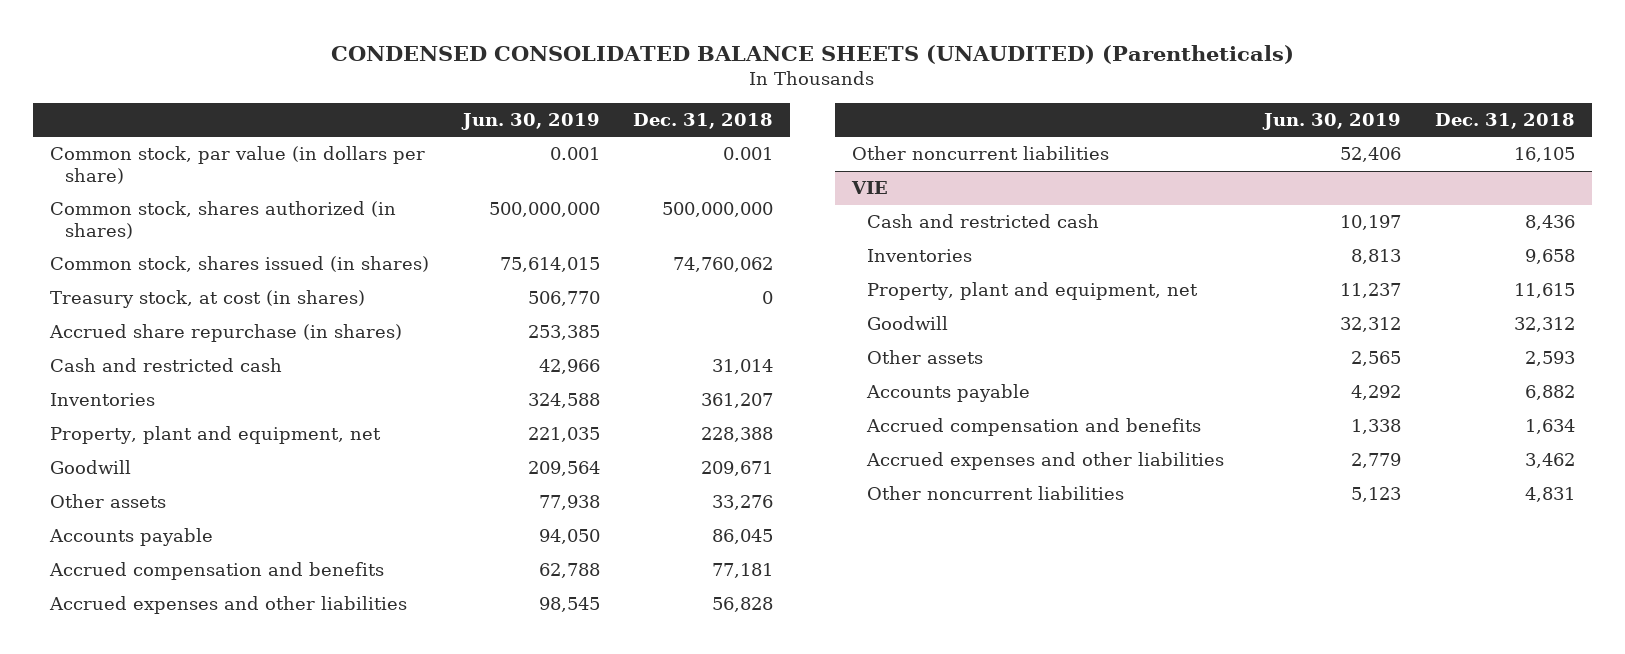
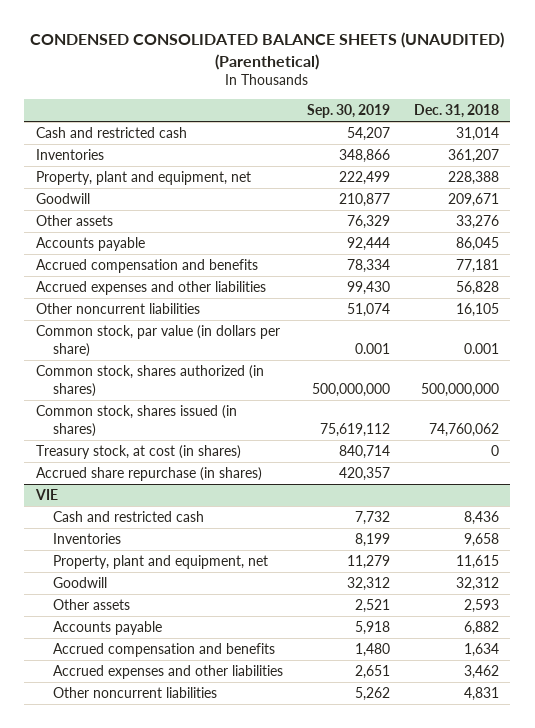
[331,44,1295,64] CONDENSED CONSOLIDATED BALANCE SHEETS (UNAUDITED) (Parentheticals) -> [30,32,505,70] CONDENSED CONSOLIDATED BALANCE SHEETS (UNAUDITED) (Parenthetical)
[460,113,600,131] Jun. 30, 2019 -> none
none -> [306,103,390,118] Sep. 30, 2019
[50,146,426,184] Common stock, par value (in dollars per share) -> [36,325,281,357] Common stock, par value (in dollars per share)
[50,201,397,239] Common stock, shares authorized (in shares) -> [36,365,265,397] Common stock, shares authorized (in shares)
[50,256,430,273] Common stock, shares issued (in shares) -> [36,405,238,437] Common stock, shares issued (in shares)
[50,290,366,309] Treasury stock, at cost (in shares) -> [36,445,242,460] Treasury stock, at cost (in shares)
[49,324,403,343] Accrued share repurchase (in shares) -> [36,467,263,482] Accrued share repurchase (in shares)

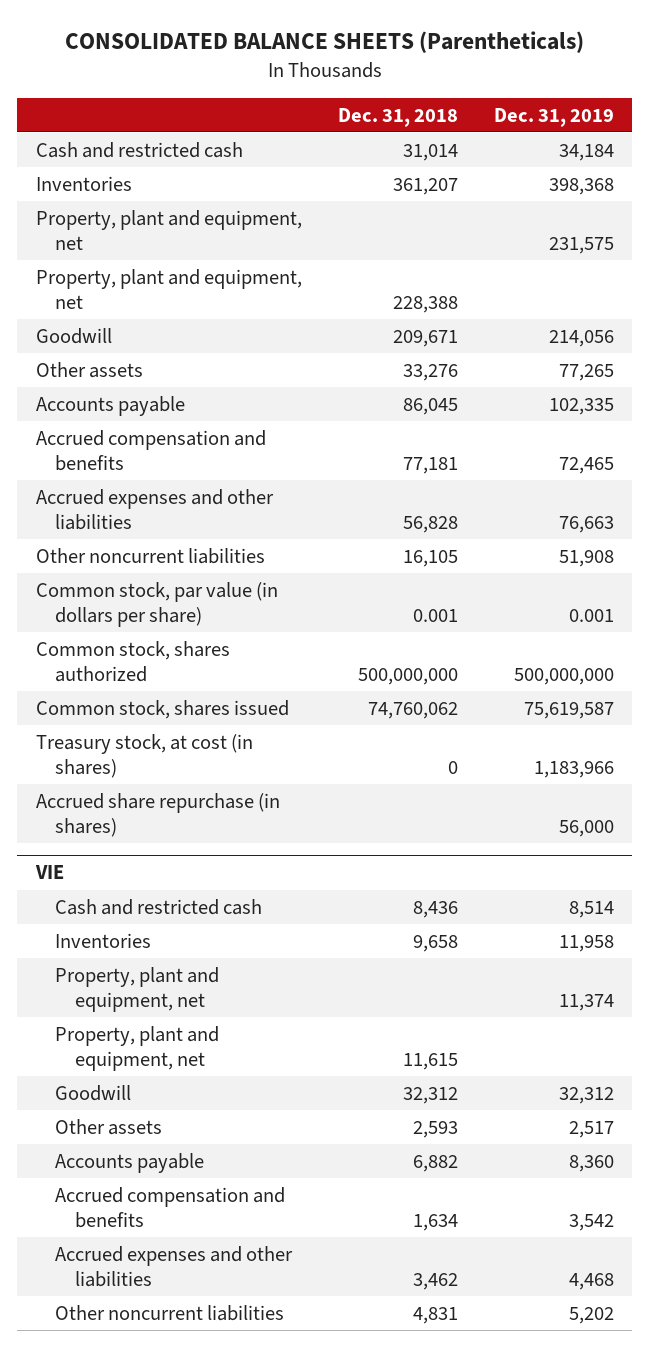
[30,32,505,70] CONDENSED CONSOLIDATED BALANCE SHEETS (UNAUDITED) (Parenthetical) -> [64,31,584,54] CONSOLIDATED BALANCE SHEETS (Parentheticals)
[306,103,390,118] Sep. 30, 2019 -> none
none -> [494,107,615,127] Dec. 31, 2019
none -> [35,209,302,251] Property, plant and equipment, net
[36,365,265,397] Common stock, shares authorized (in shares) -> [35,640,230,683] Common stock, shares authorized
[36,405,238,437] Common stock, shares issued (in shares) -> [35,699,289,719] Common stock, shares issued
none -> [55,966,220,1013] Property, plant and equipment, net

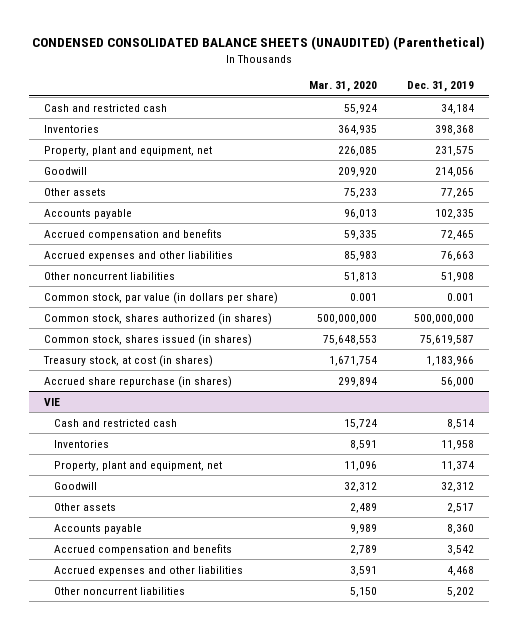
[64,31,584,54] CONSOLIDATED BALANCE SHEETS (Parentheticals) -> [32,36,486,51] CONDENSED CONSOLIDATED BALANCE SHEETS (UNAUDITED) (Parenthetical)
[337,107,458,127] Dec. 31, 2018 -> none
none -> [308,81,377,93] Mar. 31, 2020
[35,268,302,310] Property, plant and equipment, net -> none
[35,640,230,683] Common stock, shares authorized -> [44,312,273,325] Common stock, shares authorized (in shares)
[35,699,289,719] Common stock, shares issued -> [44,333,253,346] Common stock, shares issued (in shares)
[55,1025,220,1072] Property, plant and equipment, net -> none

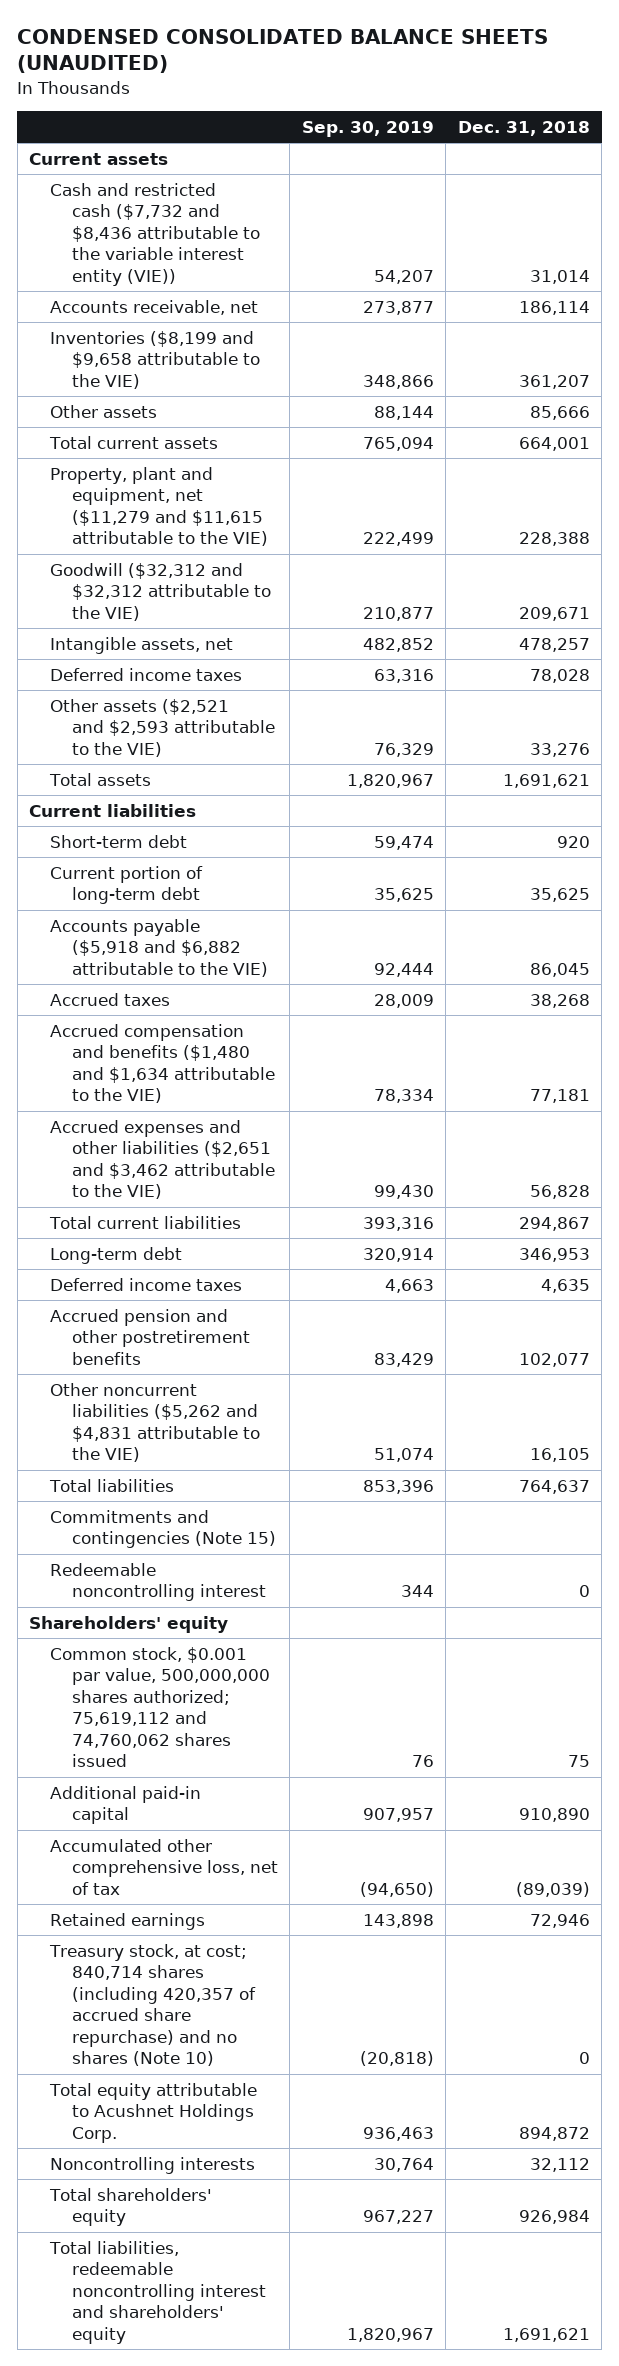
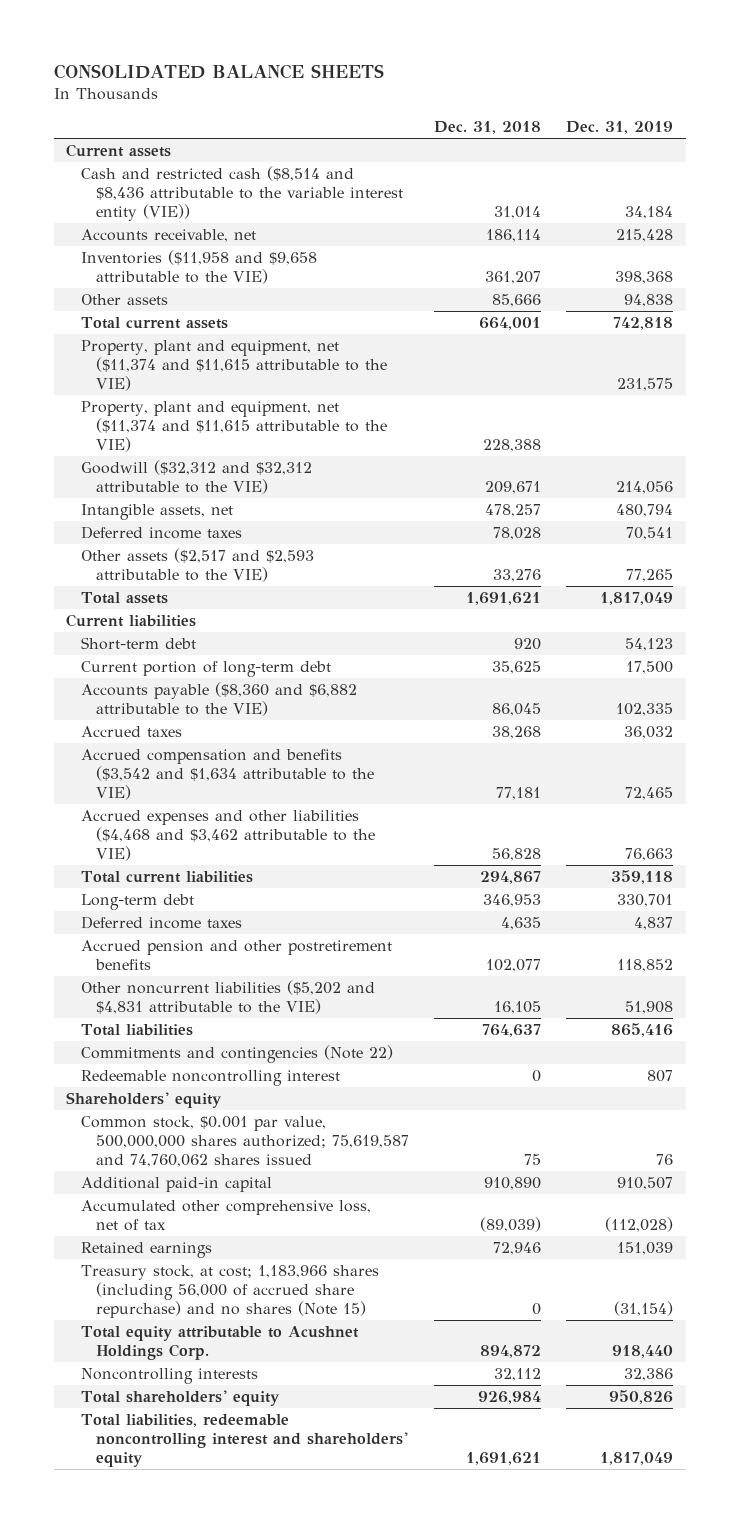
[17,28,549,74] CONDENSED CONSOLIDATED BALANCE SHEETS (UNAUDITED) -> [53,64,384,80] CONSOLIDATED BALANCE SHEETS
[301,120,434,137] Sep. 30, 2019 -> none
none -> [566,121,674,135] Dec. 31, 2019
[50,182,260,286] Cash and restricted cash ($7,732 and $8,436 attributable to the variable interest entity (VIE)) -> [81,165,404,221] Cash and restricted cash ($8,514 and $8,436 attributable to the variable interest entity (VIE))
[50,330,260,389] Inventories ($8,199 and $9,658 attributable to the VIE) -> [81,249,318,284] Inventories ($11,958 and $9,658 attributable to the VIE)
none -> [81,339,388,391] Property, plant and equipment, net ($11,374 and $11,615 attributable to the VIE)
[50,466,268,547] Property, plant and equipment, net ($11,279 and $11,615 attributable to the VIE) -> [81,400,388,452] Property, plant and equipment, net ($11,374 and $11,615 attributable to the VIE)
[50,698,275,757] Other assets ($2,521 and $2,593 attributable to the VIE) -> [81,547,315,582] Other assets ($2,517 and $2,593 attributable to the VIE)
[50,918,268,977] Accounts payable ($5,918 and $6,882 attributable to the VIE) -> [81,681,358,716] Accounts payable ($8,360 and $6,882 attributable to the VIE)
[50,1023,275,1104] Accrued compensation and benefits ($1,480 and $1,634 attributable to the VIE) -> [81,748,375,800] Accrued compensation and benefits ($3,542 and $1,634 attributable to the VIE)
[50,1119,275,1200] Accrued expenses and other liabilities ($2,651 and $3,462 attributable to the VIE) -> [81,809,376,861] Accrued expenses and other liabilities ($4,468 and $3,462 attributable to the VIE)
[50,1382,260,1463] Other noncurrent liabilities ($5,262 and $4,831 attributable to the VIE) -> [81,979,376,1014] Other noncurrent liabilities ($5,202 and $4,831 attributable to the VIE)
[50,1509,276,1549] Commitments and contingencies (Note 15) -> [81,1044,394,1063] Commitments and contingencies (Note 22)
[50,1646,270,1768] Common stock, $0.001 par value, 500,000,000 shares authorized; 75,619,112 and 74,760,062 shares issued -> [81,1115,410,1167] Common stock, $0.001 par value, 500,000,000 shares authorized; 75,619,587 and 74,760,062 shares issued
[49,1943,256,2067] Treasury stock, at cost; 840,714 shares (including 420,357 of accrued share repurchase) and no shares (Note 10) -> [81,1264,380,1318] Treasury stock, at cost; 1,183,966 shares (including 56,000 of accrued share repurchase) and no shares (Note 15)

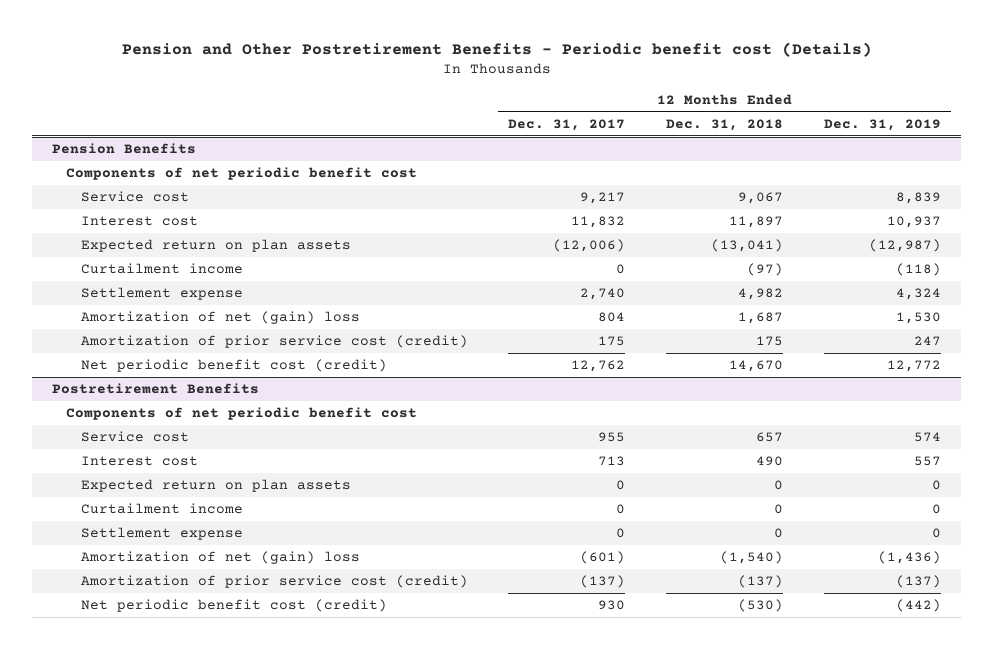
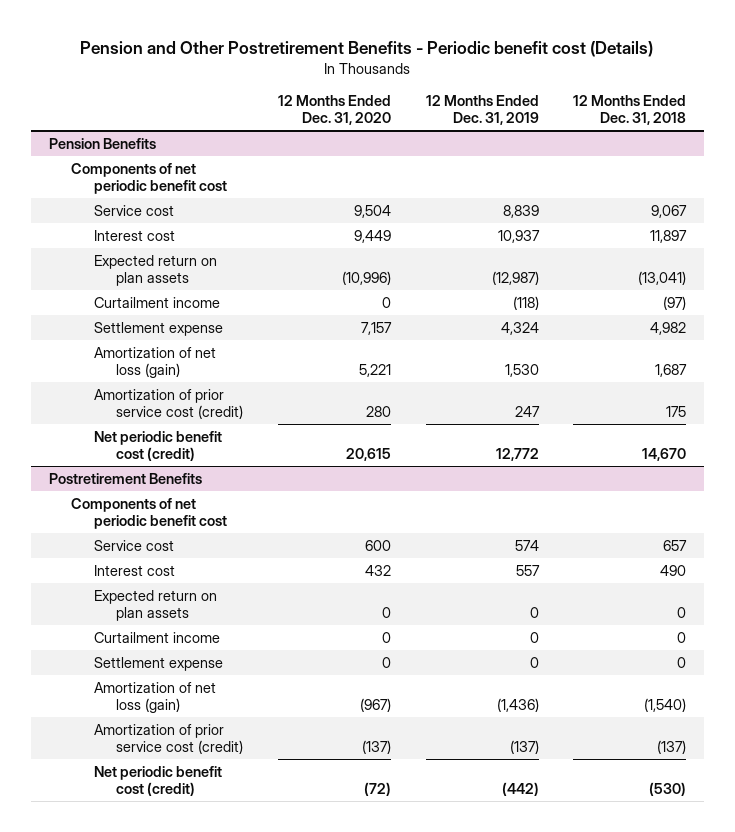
[508,118,626,131] Dec. 31, 2017 -> none
none -> [277,95,391,126] 12 Months Ended Dec. 31, 2020
[80,311,360,325] Amortization of net (gain) loss -> [93,346,216,378] Amortization of net loss (gain)
[80,551,360,565] Amortization of net (gain) loss -> [93,681,216,713] Amortization of net loss (gain)

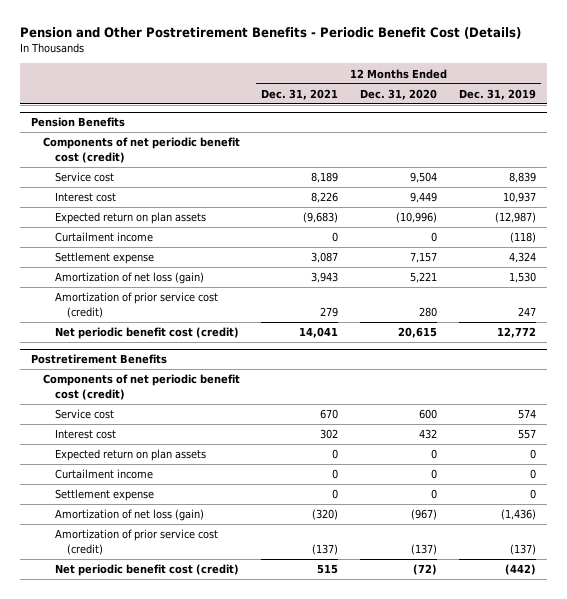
[80,41,654,58] Pension and Other Postretirement Benefits - Periodic benefit cost (Details) -> [19,27,521,40] Pension and Other Postretirement Benefits - Periodic Benefit Cost (Details)
[573,95,687,126] 12 Months Ended Dec. 31, 2018 -> none
none -> [261,88,339,100] Dec. 31, 2021
[71,162,227,194] Components of net periodic benefit cost -> [42,137,240,163] Components of net periodic benefit cost (credit)
[71,497,227,529] Components of net periodic benefit cost -> [42,374,240,400] Components of net periodic benefit cost (credit)

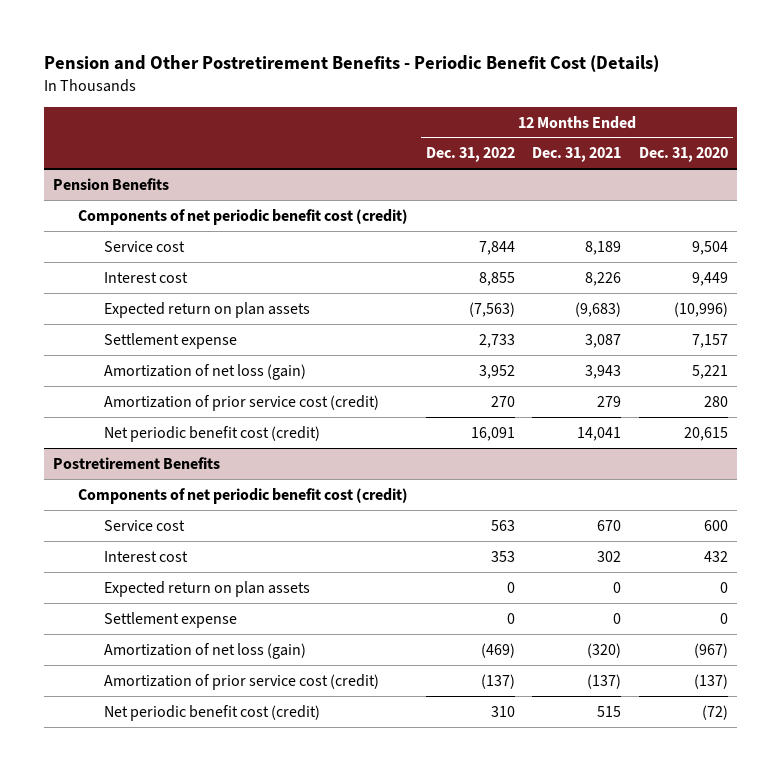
[458,88,536,100] Dec. 31, 2019 -> none
none -> [425,147,515,163] Dec. 31, 2022
[54,232,153,243] Curtailment income -> none
[54,469,153,480] Curtailment income -> none

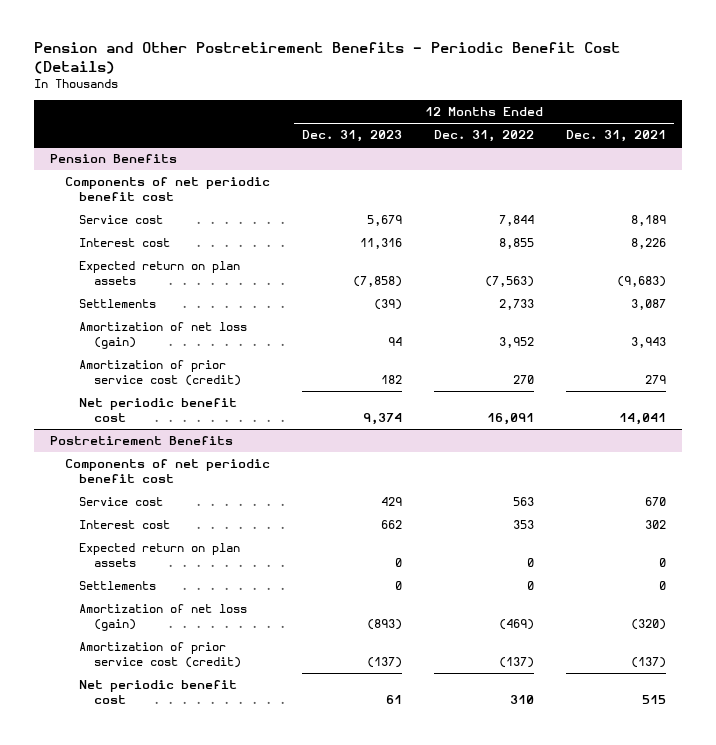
[639,147,729,163] Dec. 31, 2020 -> none
none -> [301,130,402,143] Dec. 31, 2023
[78,208,409,225] Components of net periodic benefit cost (credit) -> [64,177,270,201] Components of net periodic benefit cost
[103,332,237,349] Settlement expense -> [79,299,157,309] Settlements
[103,425,320,442] Net periodic benefit cost (credit) -> [79,398,238,422] Net periodic benefit cost
[78,487,409,504] Components of net periodic benefit cost (credit) -> [64,459,270,483] Components of net periodic benefit cost
[103,611,237,628] Settlement expense -> [79,581,157,591] Settlements
[103,704,320,721] Net periodic benefit cost (credit) -> [79,680,238,704] Net periodic benefit cost

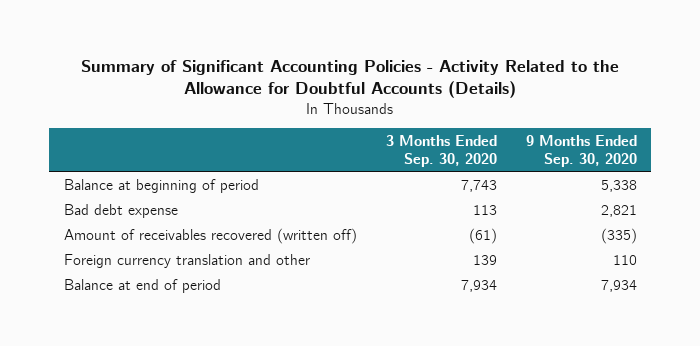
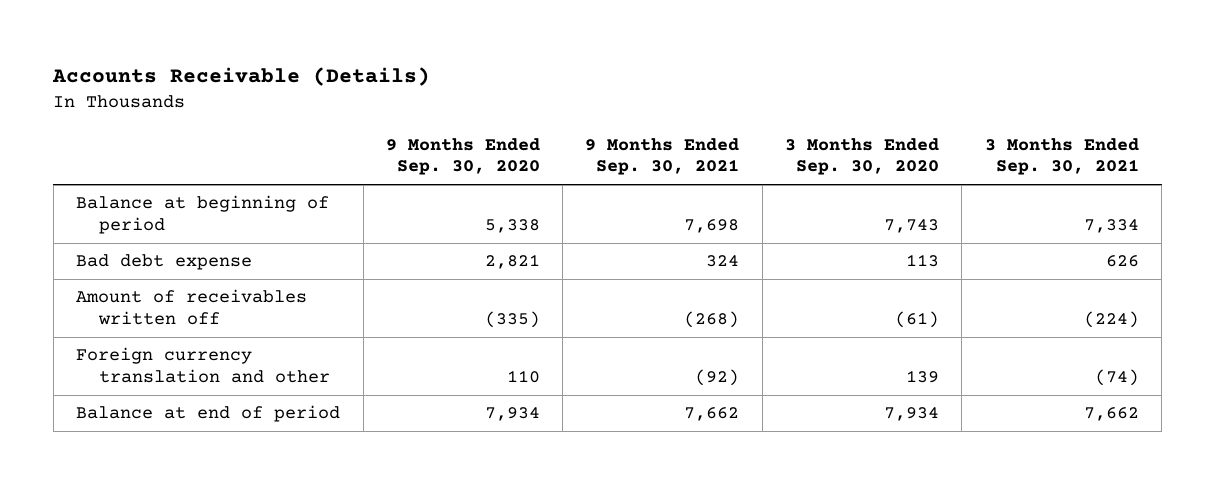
[81,59,620,99] Summary of Significant Accounting Policies - Activity Related to the Allowance for Doubtful Accounts (Details) -> [52,67,431,87] Accounts Receivable (Details)
none -> [585,137,740,176] 9 Months Ended Sep. 30, 2021
none -> [984,137,1139,176] 3 Months Ended Sep. 30, 2021
[63,227,357,244] Amount of receivables recovered (written off) -> [76,289,308,326] Amount of receivables written off

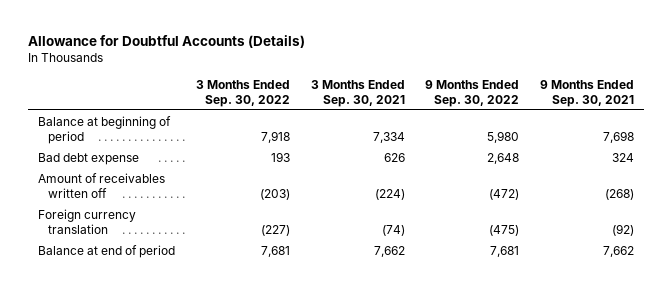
[52,67,431,87] Accounts Receivable (Details) -> [27,35,305,49] Allowance for Doubtful Accounts (Details)
[385,137,540,176] 9 Months Ended Sep. 30, 2020 -> none
[785,137,940,176] 3 Months Ended Sep. 30, 2020 -> none
none -> [195,79,290,107] 3 Months Ended Sep. 30, 2022
none -> [425,79,520,107] 9 Months Ended Sep. 30, 2022
[76,347,330,384] Foreign currency translation and other -> [37,208,136,234] Foreign currency translation

